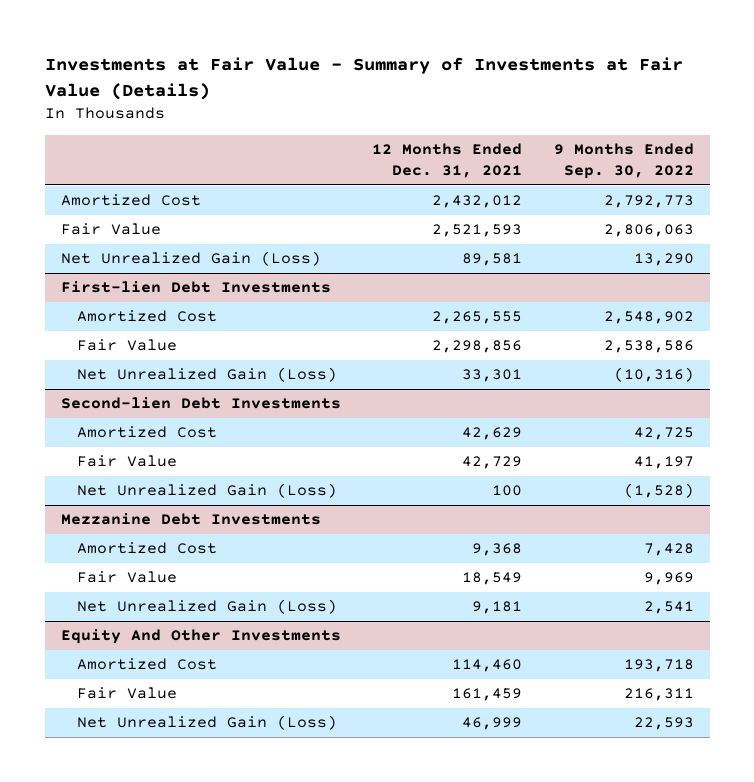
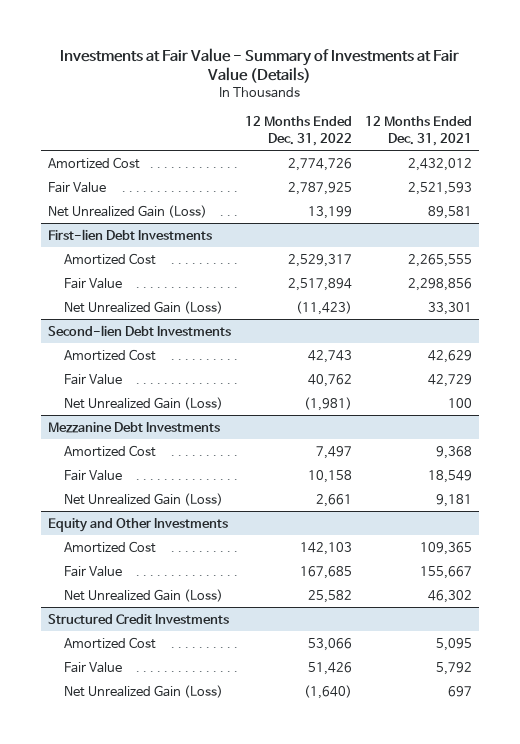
[553,142,694,180] 9 Months Ended Sep. 30, 2022 -> none
none -> [244,116,352,146] 12 Months Ended Dec. 31, 2022
[60,629,341,645] Equity And Other Investments -> [47,517,228,532] Equity and Other Investments
[452,659,523,673] 114,460 -> [420,541,473,555] 109,365
[452,688,523,702] 161,459 -> [420,565,473,579] 155,667
[462,717,523,731] 46,999 -> [428,589,473,603] 46,302
none -> [47,613,229,624] Structured Credit Investments
none -> [64,636,157,649] Amortized Cost
none -> [64,661,123,673] Fair Value
none -> [64,684,224,698] Net Unrealized Gain (Loss)

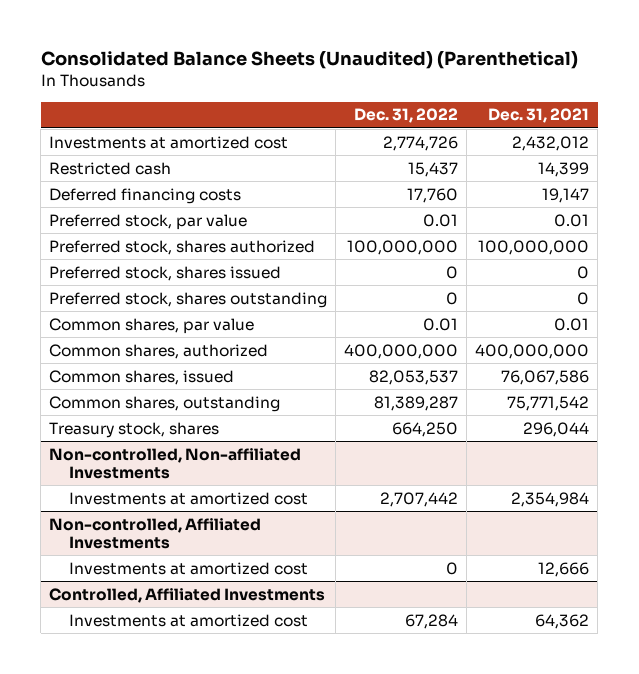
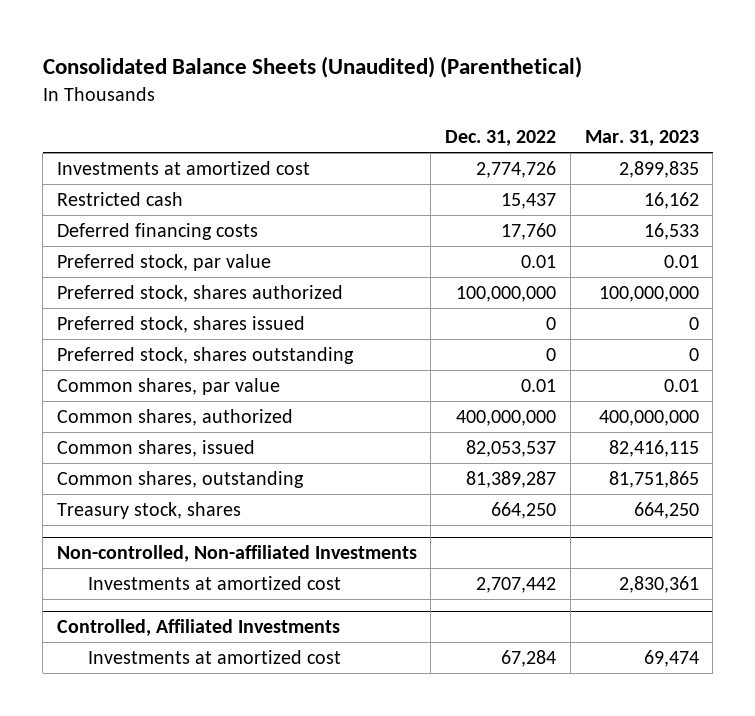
[488,108,590,124] Dec. 31, 2021 -> none
none -> [584,130,699,147] Mar. 31, 2023
[49,517,262,550] Non-controlled, Affiliated Investments -> none
[69,561,309,575] Investments at amortized cost -> none

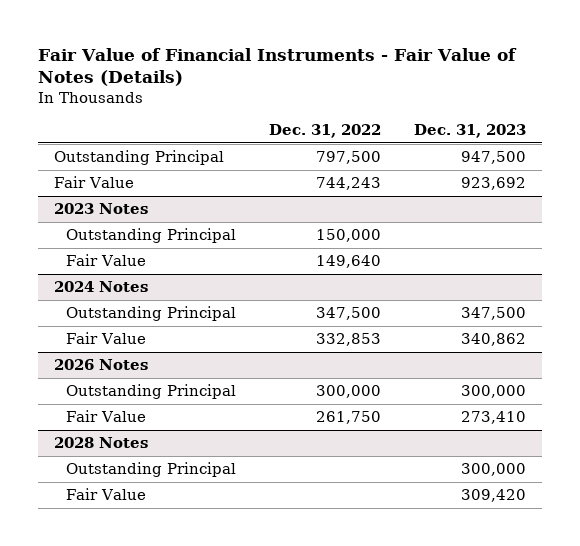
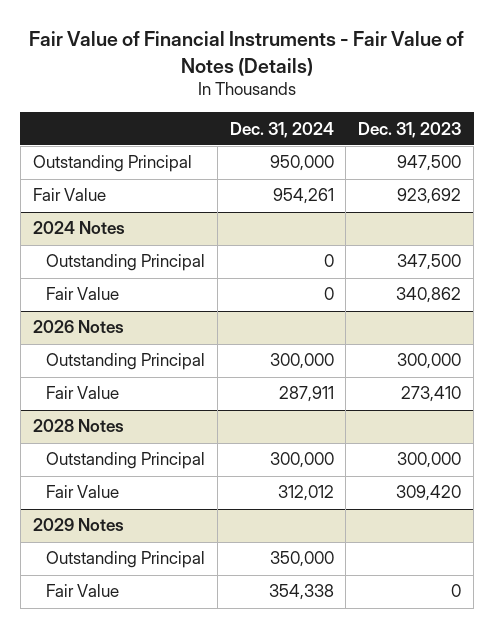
[268,124,381,139] Dec. 31, 2022 -> none
none -> [229,121,334,138] Dec. 31, 2024
[54,203,149,215] 2023 Notes -> none
[66,228,237,244] Outstanding Principal -> none
[66,254,147,267] Fair Value -> none
none -> [32,518,124,532] 2029 Notes
none -> [45,551,205,569] Outstanding Principal
none -> [45,584,119,598] Fair Value

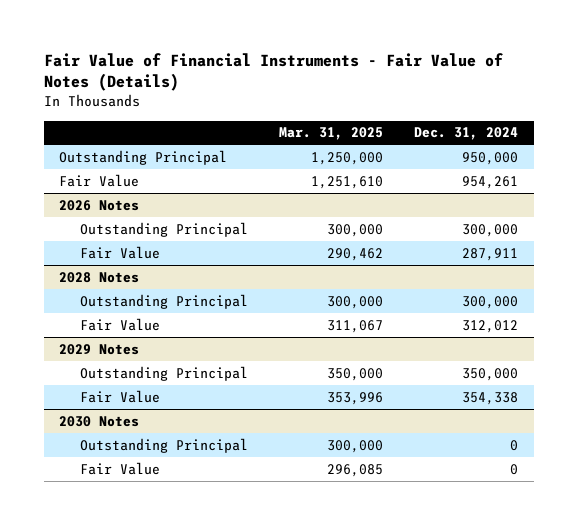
[358,121,462,138] Dec. 31, 2023 -> none
none -> [279,127,384,141] Mar. 31, 2025
[32,221,125,235] 2024 Notes -> none
[45,254,205,272] Outstanding Principal -> none
[45,287,119,301] Fair Value -> none
none -> [59,415,140,427] 2030 Notes
none -> [79,437,248,453] Outstanding Principal
none -> [79,461,160,475] Fair Value

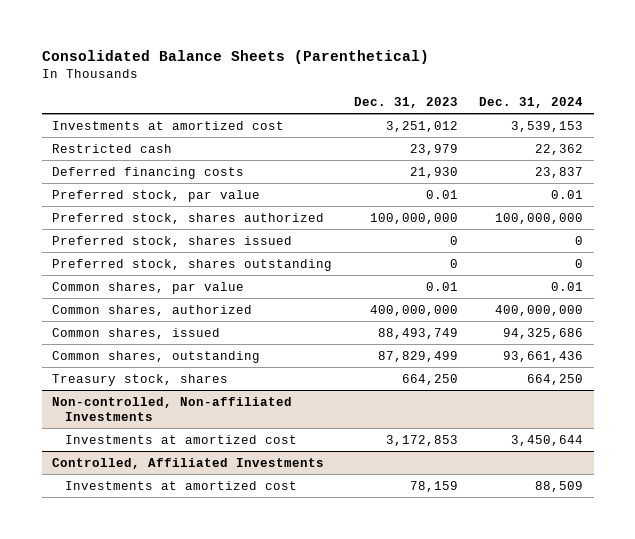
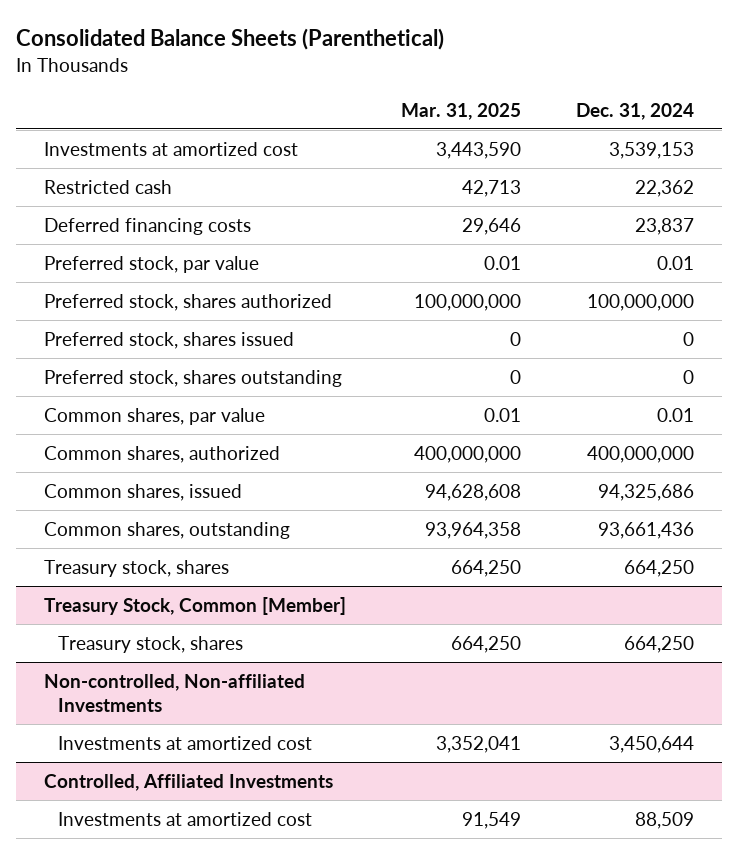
[353,96,458,108] Dec. 31, 2023 -> none
none -> [400,102,521,120] Mar. 31, 2025
none -> [43,596,346,615] Treasury Stock, Common [Member]
none -> [57,635,243,653] Treasury stock, shares

